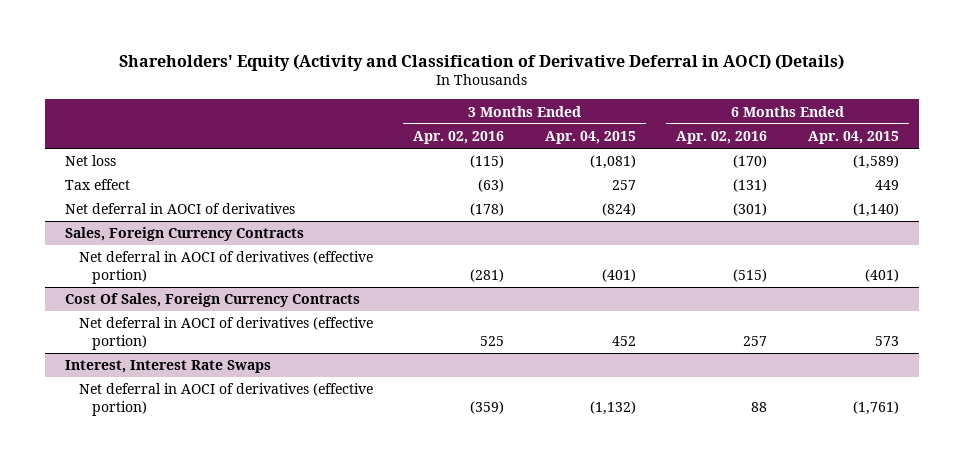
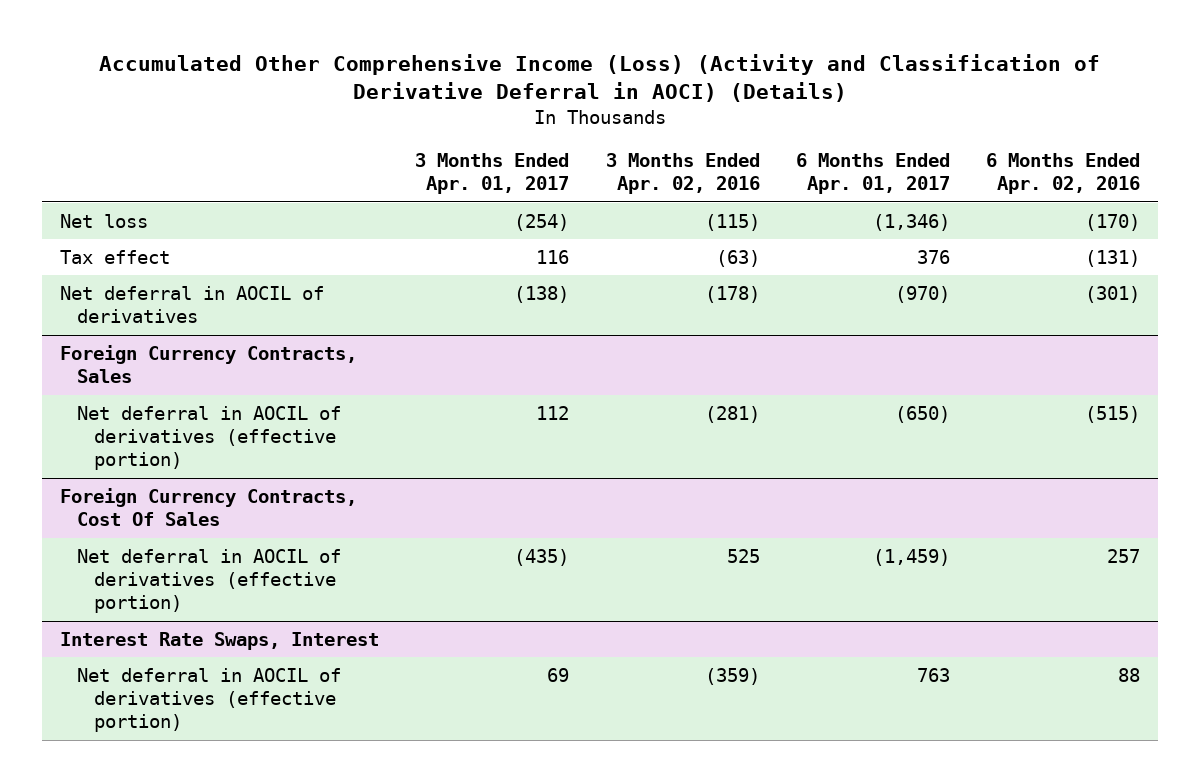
[119,53,845,71] Shareholders' Equity (Activity and Classification of Derivative Deferral in AOCI) (Details) -> [99,53,1101,102] Accumulated Other Comprehensive Income (Loss) (Activity and Classification of Derivative Deferral in AOCI) (Details)
[544,130,636,144] Apr. 04, 2015 -> none
[807,130,899,144] Apr. 04, 2015 -> none
none -> [415,152,570,195] 3 Months Ended Apr. 01, 2017
none -> [795,152,950,195] 6 Months Ended Apr. 01, 2017
[65,203,296,215] Net deferral in AOCI of derivatives -> [60,285,325,324] Net deferral in AOCIL of derivatives
[65,227,305,242] Sales, Foreign Currency Contracts -> [60,344,358,384] Foreign Currency Contracts, Sales
[78,251,373,284] Net deferral in AOCI of derivatives (effective portion) -> [77,405,342,471] Net deferral in AOCIL of derivatives (effective portion)
[65,293,361,308] Cost Of Sales, Foreign Currency Contracts -> [60,487,358,527] Foreign Currency Contracts, Cost Of Sales
[78,317,373,350] Net deferral in AOCI of derivatives (effective portion) -> [77,548,342,614] Net deferral in AOCIL of derivatives (effective portion)
[65,360,272,374] Interest, Interest Rate Swaps -> [60,631,380,650] Interest Rate Swaps, Interest
[78,383,373,416] Net deferral in AOCI of derivatives (effective portion) -> [77,667,342,733] Net deferral in AOCIL of derivatives (effective portion)

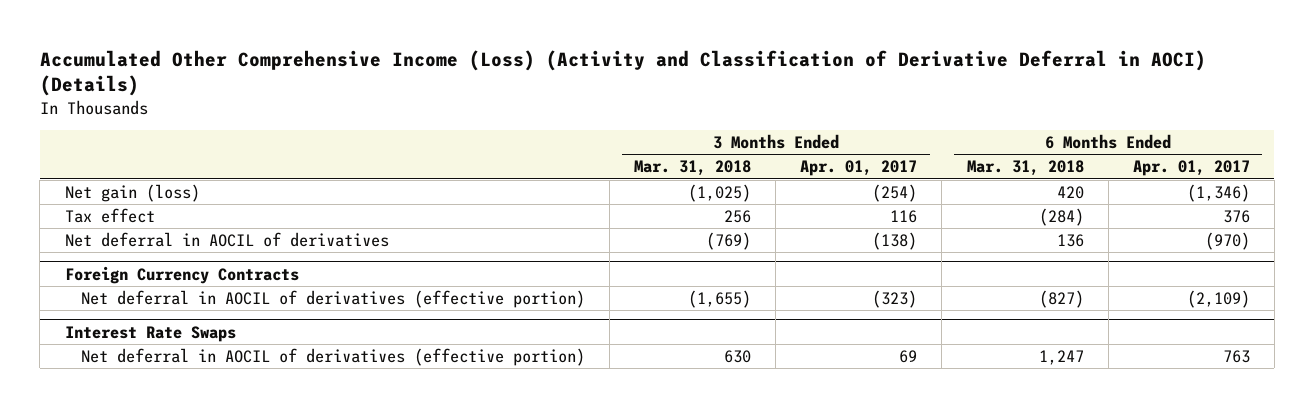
[605,152,760,195] 3 Months Ended Apr. 02, 2016 -> none
[985,152,1140,195] 6 Months Ended Apr. 02, 2016 -> none
none -> [634,160,752,177] Mar. 31, 2018
none -> [966,160,1084,177] Mar. 31, 2018
[60,213,149,228] Net loss -> [64,183,200,202] Net gain (loss)
[60,487,358,527] Foreign Currency Contracts, Cost Of Sales -> none
[77,548,342,614] Net deferral in AOCIL of derivatives (effective portion) -> none
[60,344,358,384] Foreign Currency Contracts, Sales -> [64,265,299,284] Foreign Currency Contracts
[536,405,570,420] 112 -> [872,289,918,308] (323)
[894,405,950,423] (650) -> [1186,289,1250,308] (2,109)
[60,631,380,650] Interest Rate Swaps, Interest -> [64,325,236,342] Interest Rate Swaps

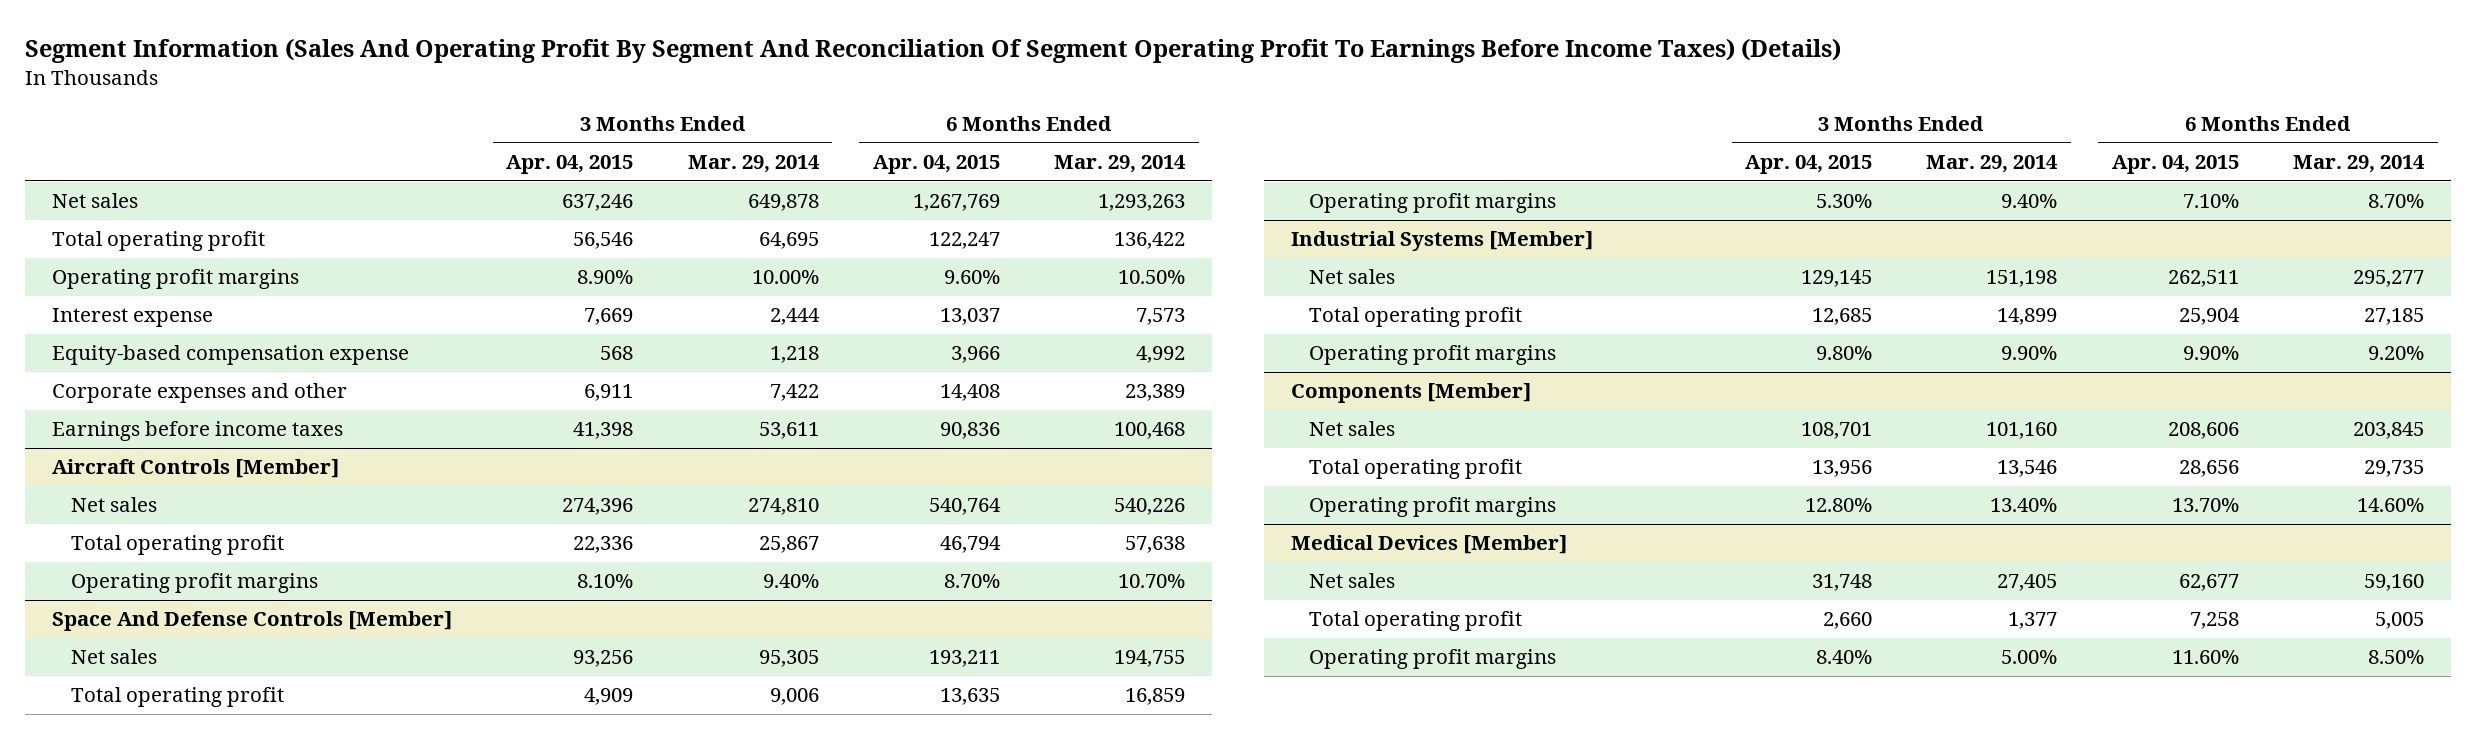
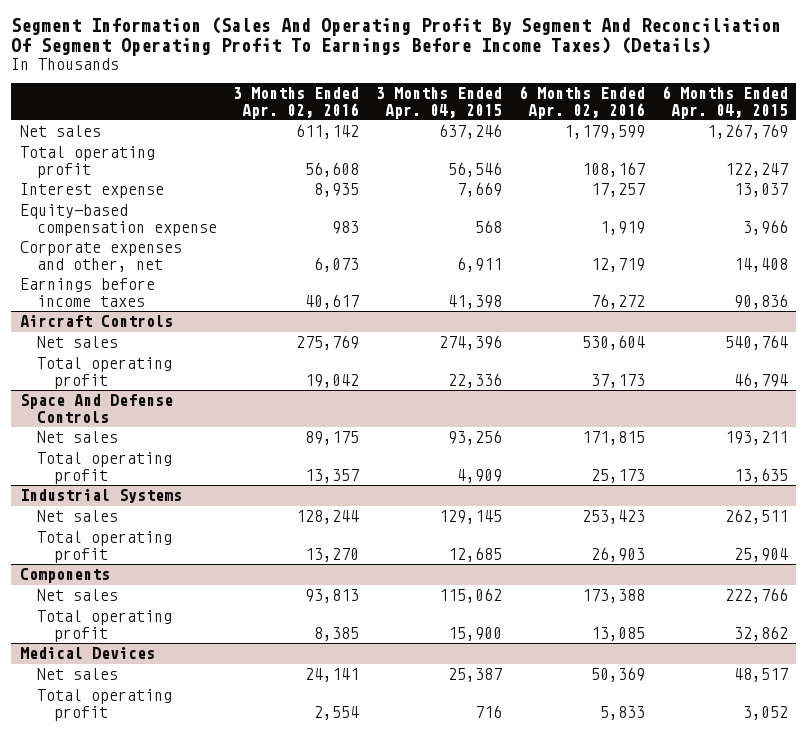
[687,155,820,174] Mar. 29, 2014 -> none
[1054,155,1187,174] Mar. 29, 2014 -> none
none -> [233,87,360,119] 3 Months Ended Apr. 02, 2016
none -> [518,86,645,119] 6 Months Ended Apr. 02, 2016
[52,269,300,290] Operating profit margins -> none
[52,383,348,404] Corporate expenses and other -> [19,241,182,272] Corporate expenses and other, net
[52,459,340,479] Aircraft Controls [Member] -> [19,315,173,328] Aircraft Controls
[70,573,318,594] Operating profit margins -> none
[52,611,453,632] Space And Defense Controls [Member] -> [19,394,173,423] Space And Defense Controls
[1309,193,1557,214] Operating profit margins -> none
[1290,231,1593,252] Industrial Systems [Member] -> [19,489,182,504] Industrial Systems
[1309,345,1557,366] Operating profit margins -> none
[1309,497,1557,518] Operating profit margins -> none
[1309,649,1557,670] Operating profit margins -> none
[1290,383,1531,404] Components [Member] -> [19,568,110,584] Components
[1801,422,1873,440] 108,701 -> [439,588,503,604] 115,062
[2167,422,2239,440] 208,606 -> [724,588,788,604] 222,766
[1812,460,1873,478] 13,956 -> [448,626,503,641] 15,900
[2178,460,2239,478] 28,656 -> [733,625,788,641] 32,862
[1290,535,1567,555] Medical Devices [Member] -> [19,647,155,660] Medical Devices
[1812,574,1873,592] 31,748 -> [448,668,503,683] 25,387
[2178,574,2239,592] 62,677 -> [733,668,788,683] 48,517
[1823,612,1873,630] 2,660 -> [475,704,503,718] 716
[2189,612,2239,630] 7,258 -> [742,705,788,720] 3,052

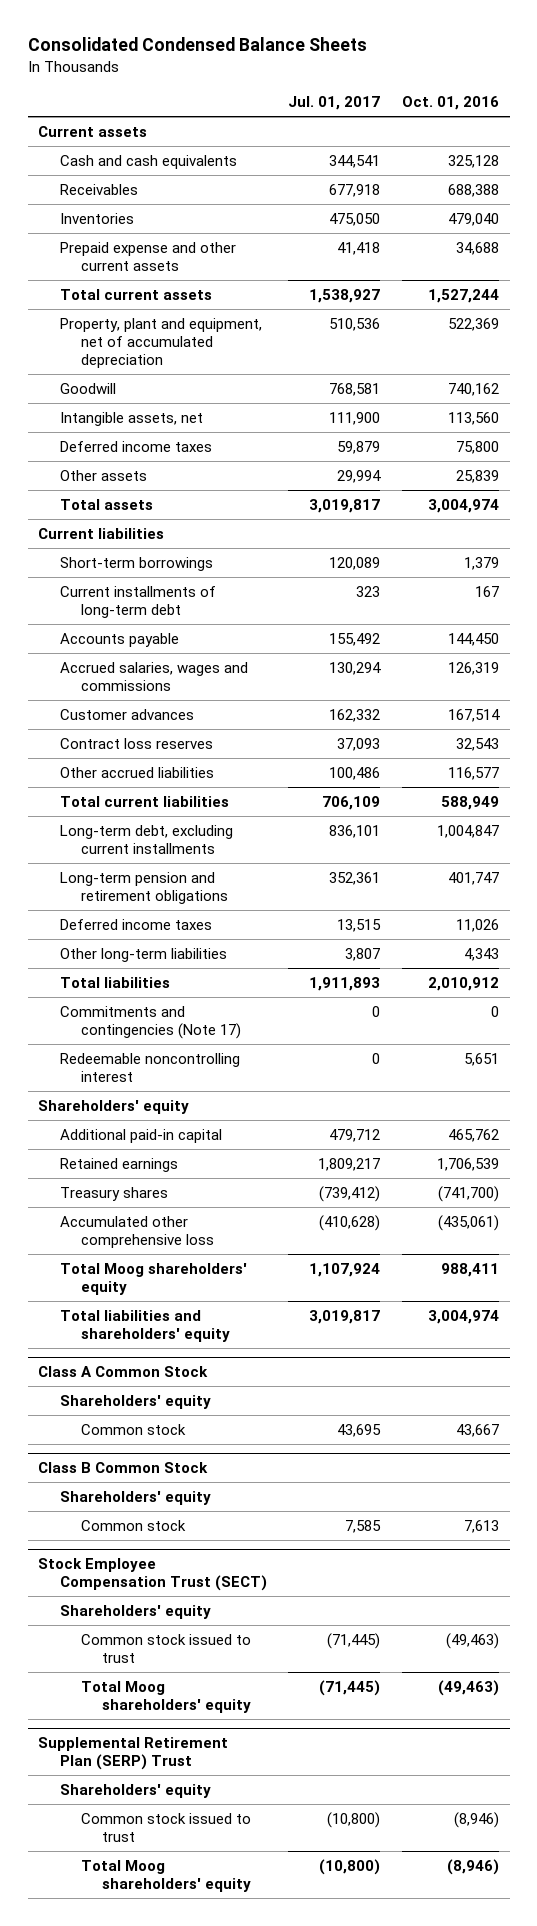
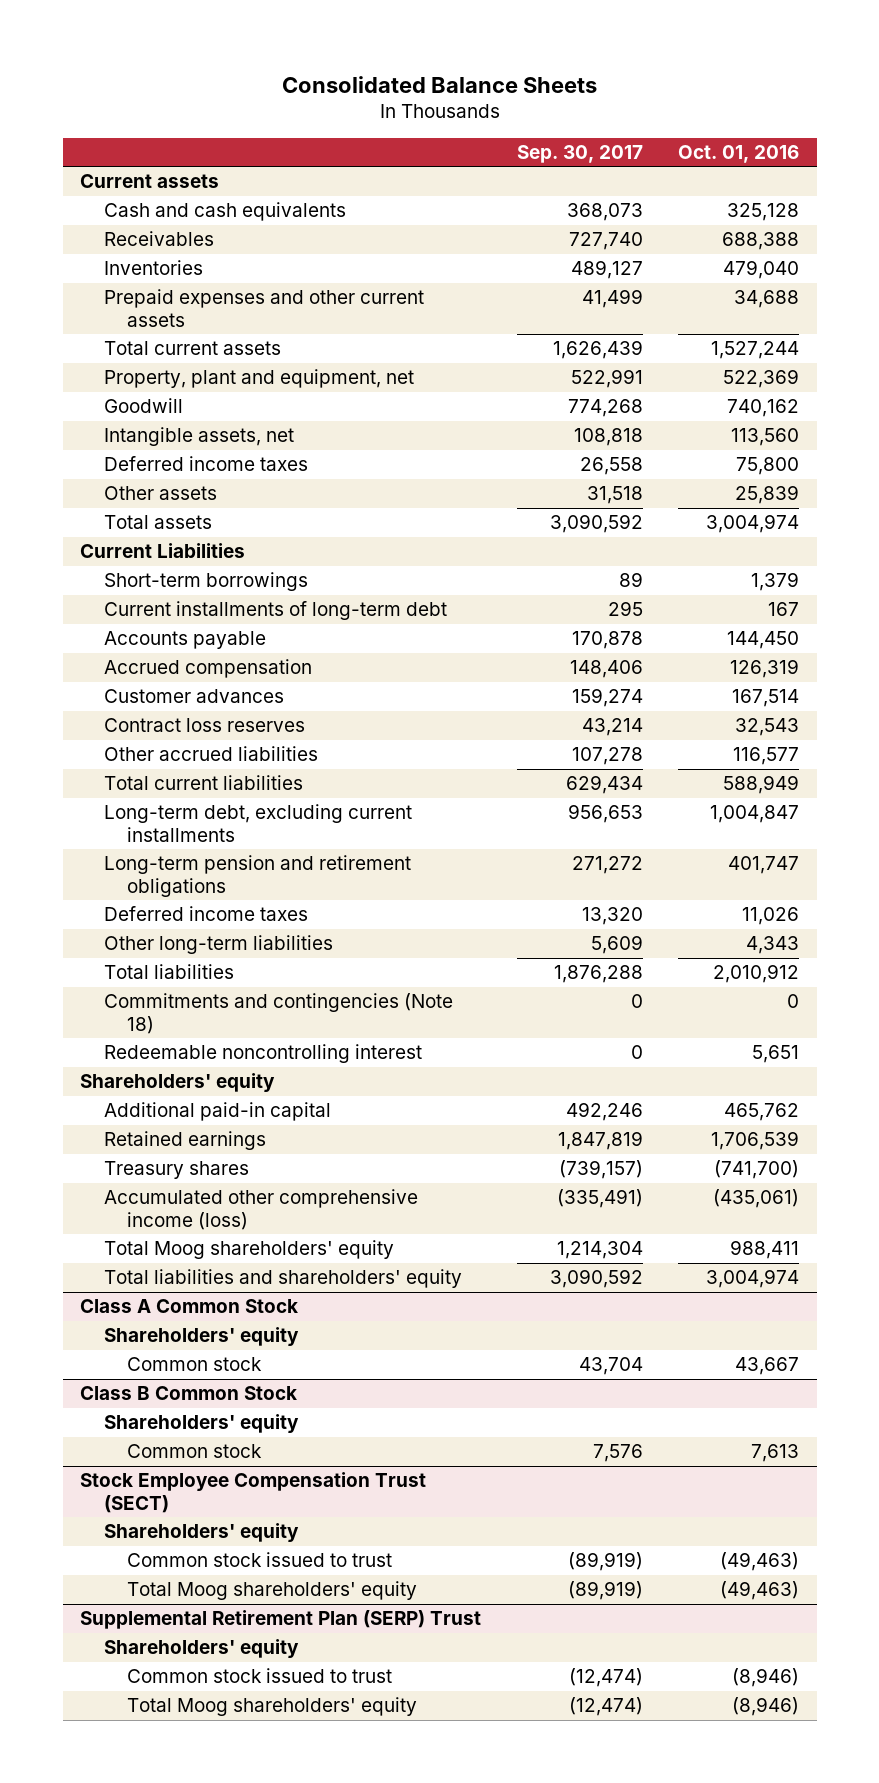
[27,37,367,52] Consolidated Condensed Balance Sheets -> [281,75,597,93] Consolidated Balance Sheets
[288,95,381,110] Jul. 01, 2017 -> none
none -> [516,144,643,163] Sep. 30, 2017
[59,242,236,272] Prepaid expense and other current assets -> [103,289,424,328] Prepaid expenses and other current assets
[59,318,262,369] Property, plant and equipment, net of accumulated depreciation -> [103,369,414,389] Property, plant and equipment, net
[38,528,165,540] Current liabilities -> [80,543,246,559] Current Liabilities
[59,662,248,692] Accrued salaries, wages and commissions -> [103,659,312,679] Accrued compensation
[59,1006,241,1040] Commitments and contingencies (Note 17) -> [103,993,453,1035] Commitments and contingencies (Note 18)
[59,1216,214,1249] Accumulated other comprehensive loss -> [103,1189,418,1231] Accumulated other comprehensive income (loss)

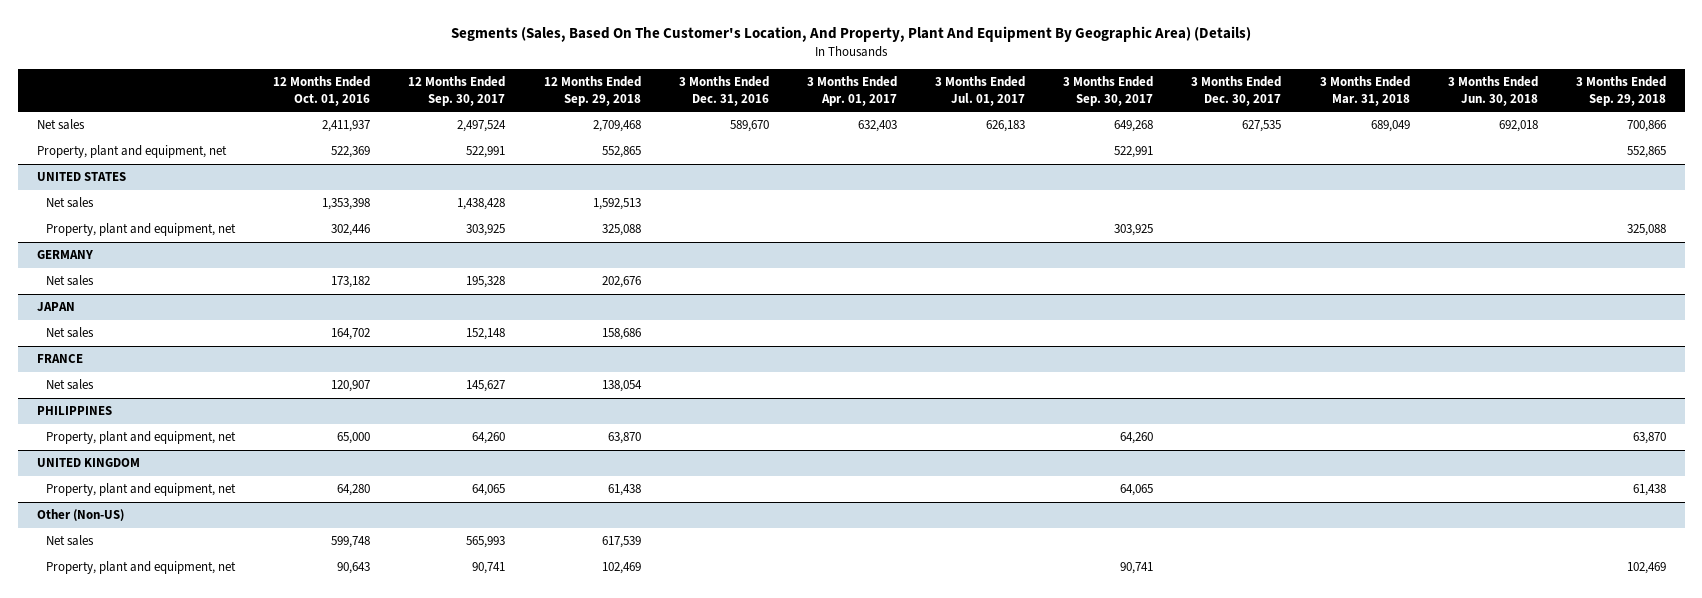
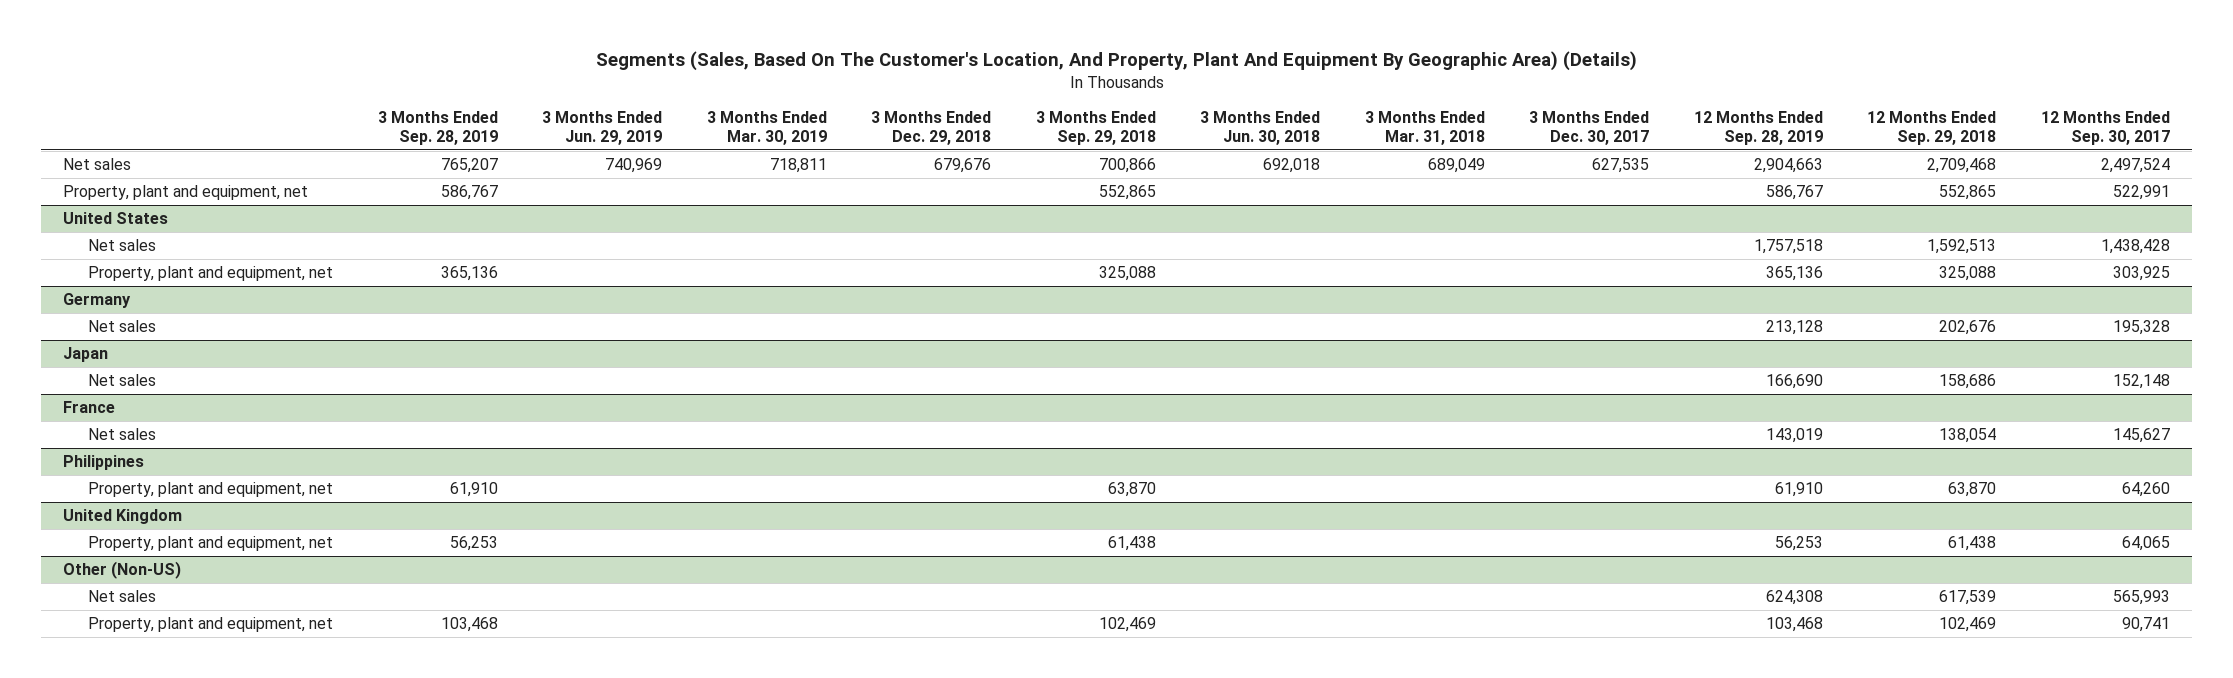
[273,76,371,106] 12 Months Ended Oct. 01, 2016 -> none
[678,76,769,106] 3 Months Ended Dec. 31, 2016 -> none
[806,76,897,106] 3 Months Ended Apr. 01, 2017 -> none
[935,76,1026,106] 3 Months Ended Jul. 01, 2017 -> none
[1063,76,1154,106] 3 Months Ended Sep. 30, 2017 -> none
none -> [377,110,498,146] 3 Months Ended Sep. 28, 2019
none -> [542,110,663,146] 3 Months Ended Jun. 29, 2019
none -> [706,110,827,146] 3 Months Ended Mar. 30, 2019
none -> [871,110,992,146] 3 Months Ended Dec. 29, 2018
none -> [1693,110,1823,146] 12 Months Ended Sep. 28, 2019
[36,172,126,182] UNITED STATES -> [63,212,169,225] United States
[36,250,93,260] GERMANY -> [63,293,132,309] Germany
[36,302,75,312] JAPAN -> [63,347,109,363] Japan
[36,354,83,364] FRANCE -> [63,401,116,414] France
[36,406,112,416] PHILIPPINES -> [63,455,145,471] Philippines
[36,458,140,468] UNITED KINGDOM -> [63,509,183,525] United Kingdom

